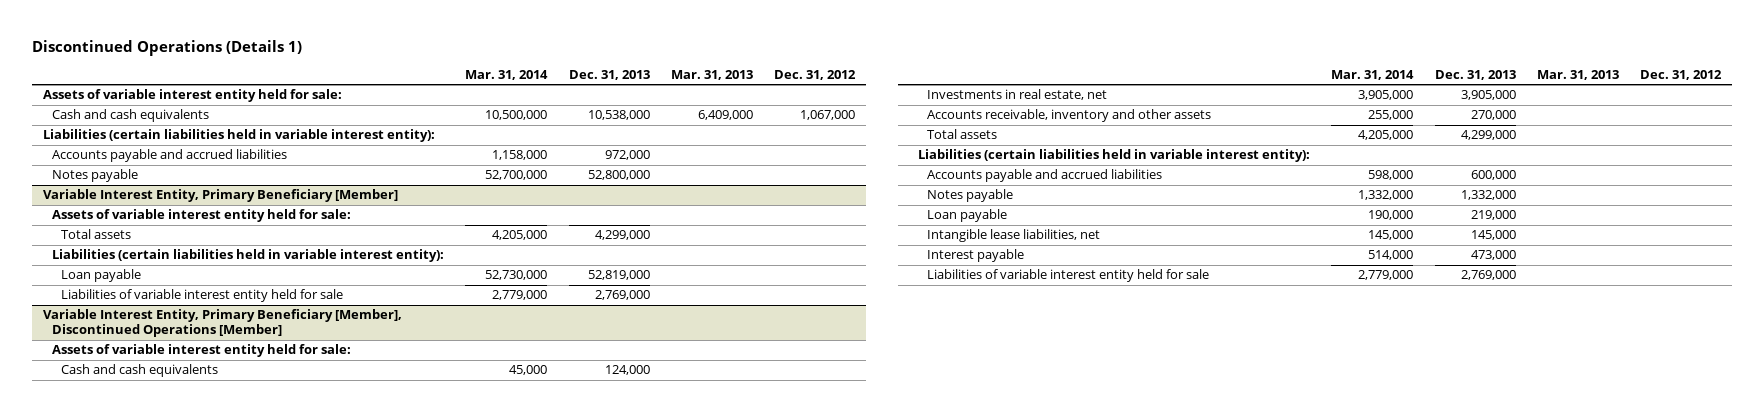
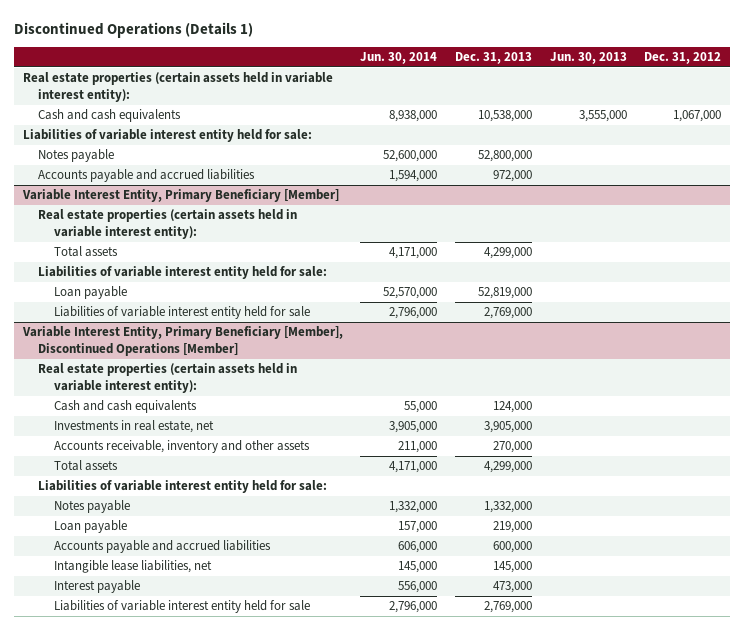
[465,69,549,80] Mar. 31, 2014 -> none
[670,69,753,80] Mar. 31, 2013 -> none
none -> [360,52,438,65] Jun. 30, 2014
none -> [549,52,627,65] Jun. 30, 2013
[42,89,342,103] Assets of variable interest entity held for sale: -> none
none -> [22,72,333,102] Real estate properties (certain assets held in variable interest entity):
[42,129,435,143] Liabilities (certain liabilities held in variable interest entity): -> [22,129,312,143] Liabilities of variable interest entity held for sale:
[51,149,287,163] Accounts payable and accrued liabilities -> [38,169,256,183] Accounts payable and accrued liabilities
[51,209,351,223] Assets of variable interest entity held for sale: -> none
none -> [38,209,298,239] Real estate properties (certain assets held in variable interest entity):
[51,249,444,263] Liabilities (certain liabilities held in variable interest entity): -> [38,266,328,280] Liabilities of variable interest entity held for sale:
[51,344,351,358] Assets of variable interest entity held for sale: -> none
none -> [38,363,298,393] Real estate properties (certain assets held in variable interest entity):
[917,149,1310,163] Liabilities (certain liabilities held in variable interest entity): -> [38,480,328,494] Liabilities of variable interest entity held for sale:
[926,169,1162,183] Accounts payable and accrued liabilities -> [53,540,271,554] Accounts payable and accrued liabilities

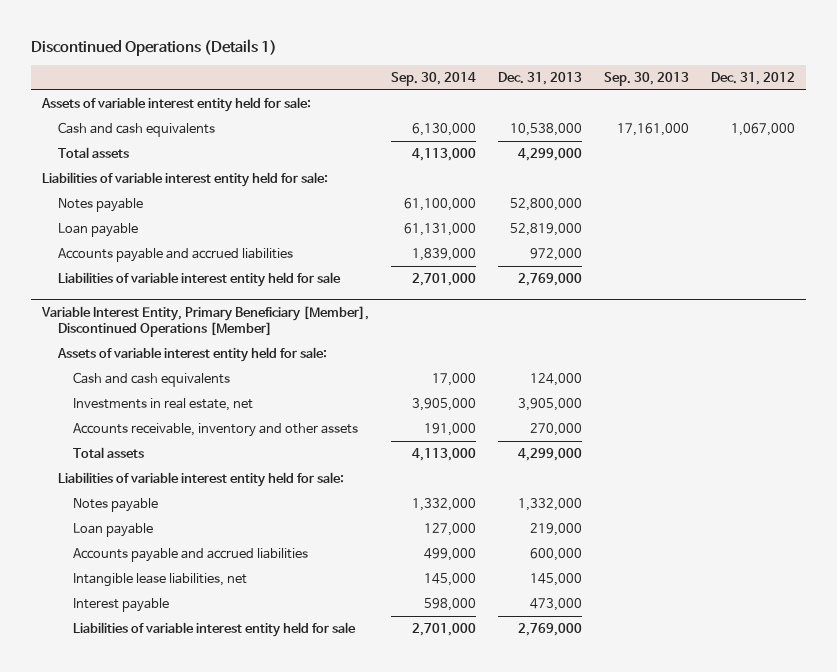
[360,52,438,65] Jun. 30, 2014 -> none
[549,52,627,65] Jun. 30, 2013 -> none
none -> [391,72,477,87] Sep. 30, 2014
none -> [604,72,690,87] Sep. 30, 2013
[22,72,333,102] Real estate properties (certain assets held in variable interest entity): -> [41,97,312,113] Assets of variable interest entity held for sale:
[22,129,312,143] Liabilities of variable interest entity held for sale: -> none
[21,189,339,203] Variable Interest Entity, Primary Beneficiary [Member] -> none
[38,209,298,239] Real estate properties (certain assets held in variable interest entity): -> none
[38,149,115,163] Notes payable -> [57,198,143,213] Notes payable
[38,169,256,183] Accounts payable and accrued liabilities -> [57,248,293,263] Accounts payable and accrued liabilities
[38,363,298,393] Real estate properties (certain assets held in variable interest entity): -> [56,347,327,363] Assets of variable interest entity held for sale:

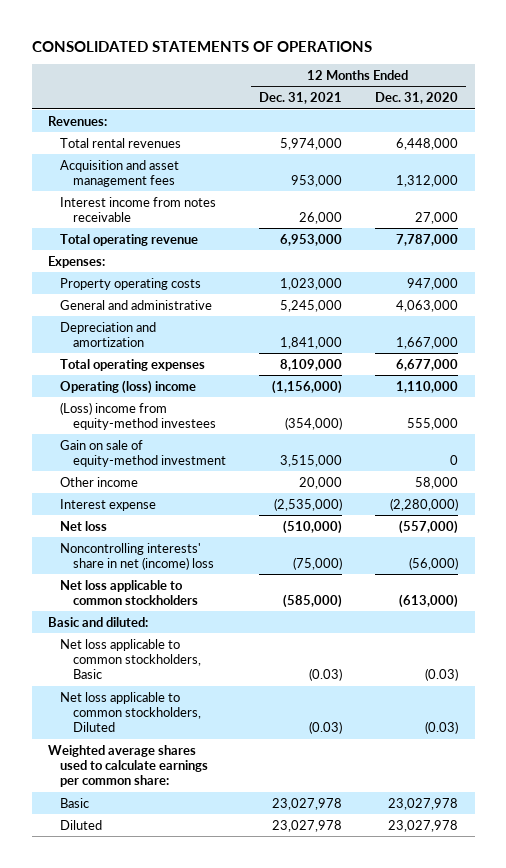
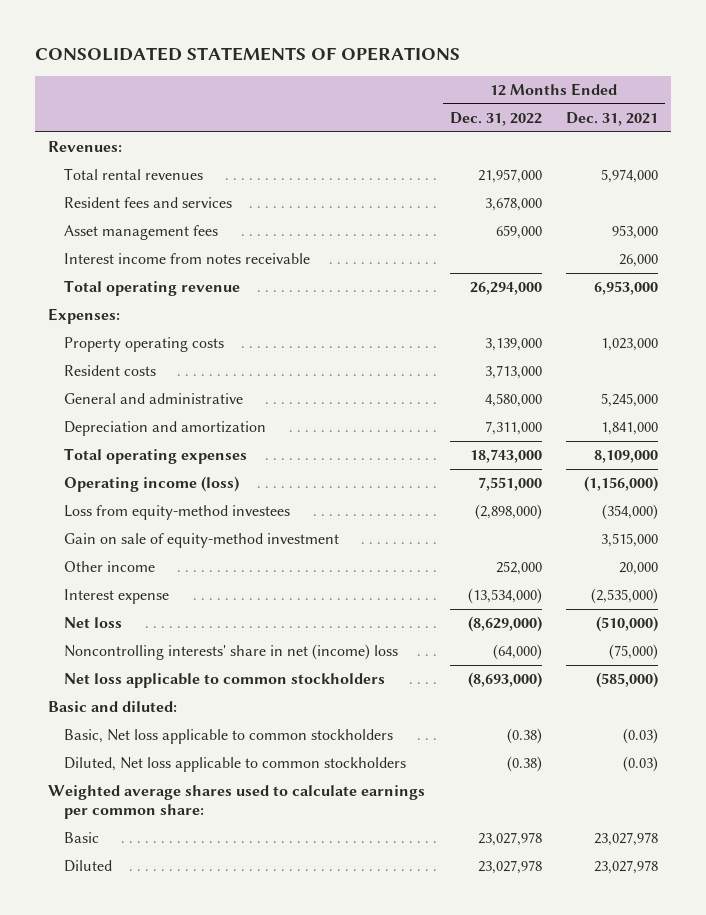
[374,92,458,105] Dec. 31, 2020 -> none
none -> [449,111,542,126] Dec. 31, 2022
none -> [64,197,233,209] Resident fees and services
[60,159,180,187] Acquisition and asset management fees -> [64,225,219,241] Asset management fees
none -> [64,365,157,377] Resident costs
[60,379,197,394] Operating (loss) income -> [64,476,240,493] Operating income (loss)
[60,401,216,430] (Loss) income from equity-method investees -> [64,505,291,521] Loss from equity-method investees
[60,638,201,680] Net loss applicable to common stockholders, Basic -> [64,729,394,745] Basic, Net loss applicable to common stockholders
[60,691,201,733] Net loss applicable to common stockholders, Diluted -> [64,757,407,773] Diluted, Net loss applicable to common stockholders

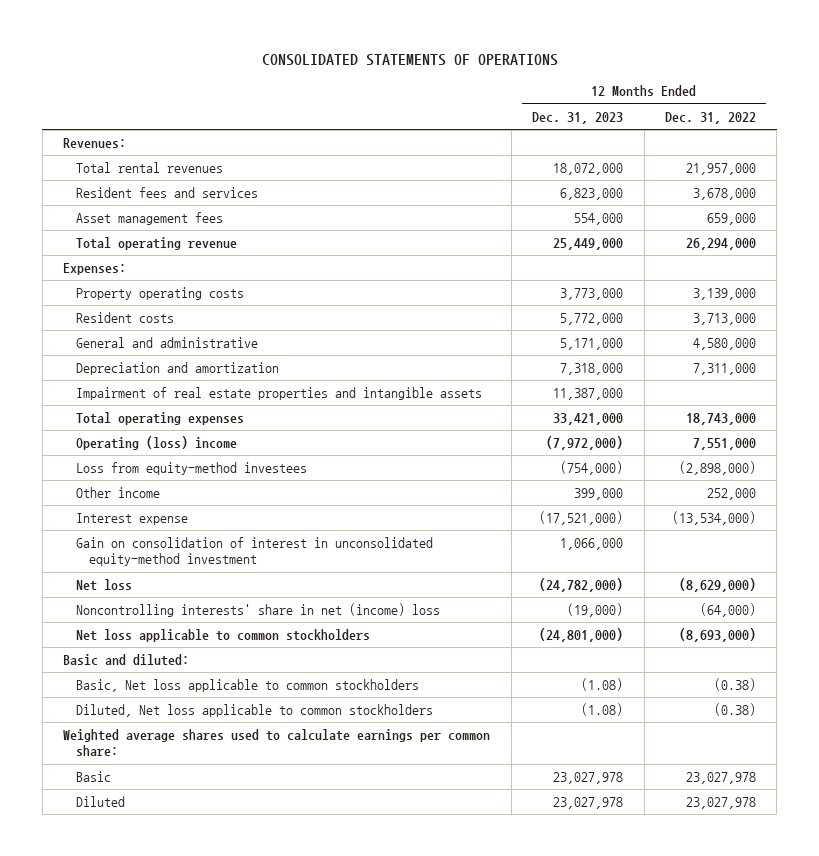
[566,111,659,126] Dec. 31, 2021 -> none
none -> [532,111,624,124] Dec. 31, 2023
[64,253,311,265] Interest income from notes receivable -> none
none -> [76,387,483,401] Impairment of real estate properties and intangible assets
[64,476,240,493] Operating income (loss) -> [76,436,238,451] Operating (loss) income
[64,533,340,549] Gain on sale of equity-method investment -> none
none -> [76,537,434,567] Gain on consolidation of interest in unconsolidated equity-method investment

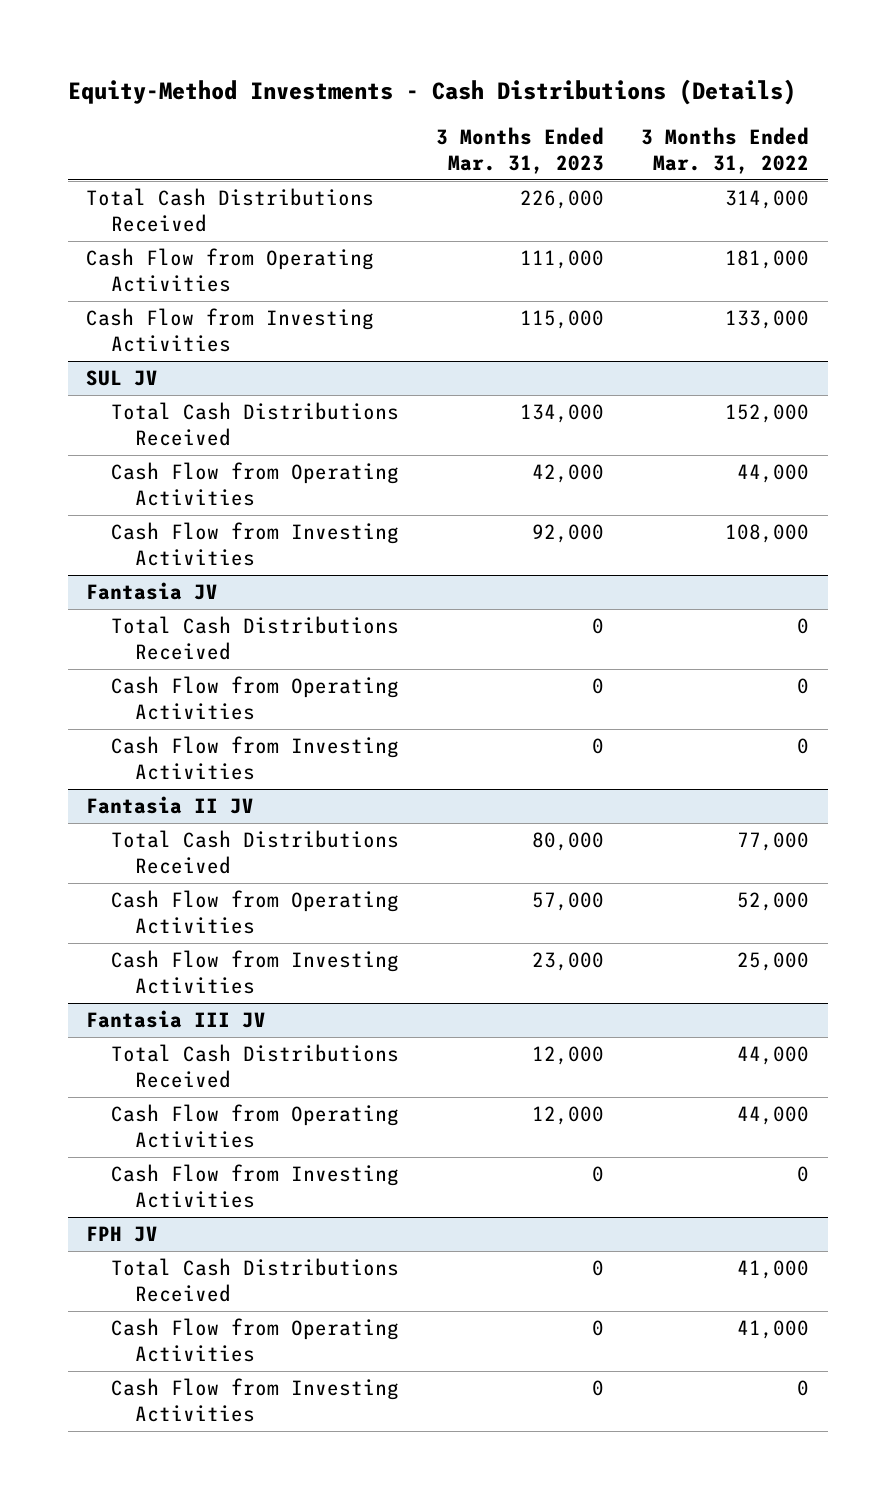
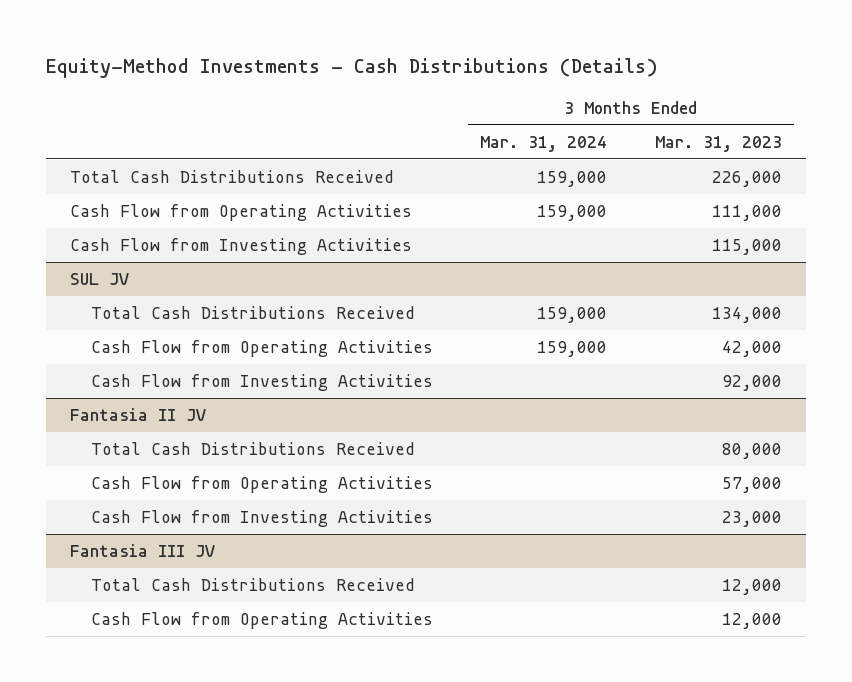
[641,126,810,174] 3 Months Ended Mar. 31, 2022 -> none
none -> [480,135,608,152] Mar. 31, 2024
[86,582,219,601] Fantasia JV -> none
[110,616,399,661] Total Cash Distributions Received -> none
[110,676,399,721] Cash Flow from Operating Activities -> none
[110,736,399,781] Cash Flow from Investing Activities -> none
[110,1164,399,1209] Cash Flow from Investing Activities -> none
[86,1226,159,1243] FPH JV -> none
[110,1258,399,1303] Total Cash Distributions Received -> none
[110,1318,399,1363] Cash Flow from Operating Activities -> none
[110,1378,399,1423] Cash Flow from Investing Activities -> none

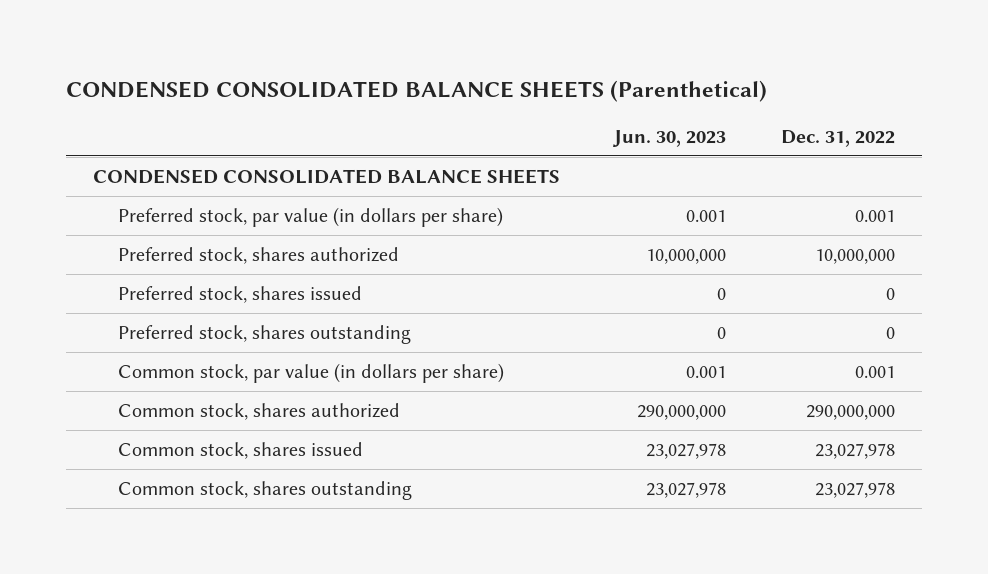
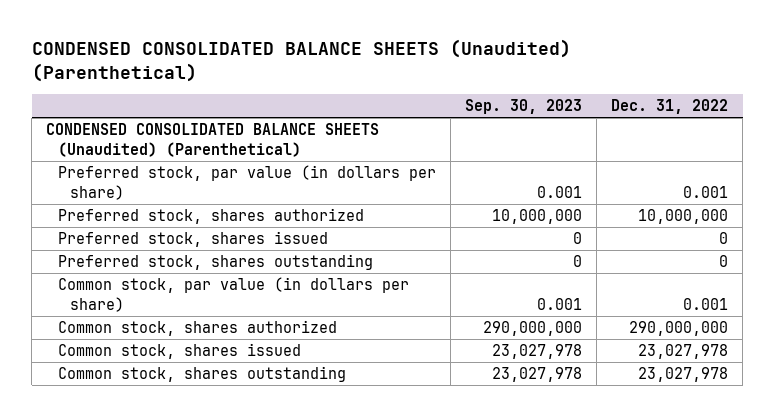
[65,80,767,103] CONDENSED CONSOLIDATED BALANCE SHEETS (Parenthetical) -> [31,39,571,83] CONDENSED CONSOLIDATED BALANCE SHEETS (Unaudited) (Parenthetical)
[612,130,727,148] Jun. 30, 2023 -> none
none -> [465,99,583,115] Sep. 30, 2023
[92,168,560,184] CONDENSED CONSOLIDATED BALANCE SHEETS -> [46,123,380,157] CONDENSED CONSOLIDATED BALANCE SHEETS (Unaudited) (Parenthetical)

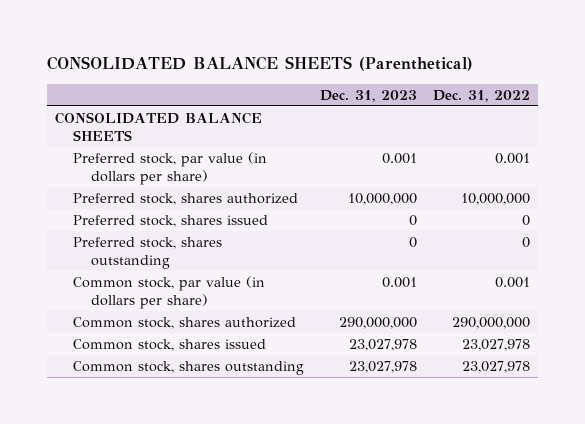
[31,39,571,83] CONDENSED CONSOLIDATED BALANCE SHEETS (Unaudited) (Parenthetical) -> [47,56,474,72] CONSOLIDATED BALANCE SHEETS (Parenthetical)
[465,99,583,115] Sep. 30, 2023 -> none
none -> [319,89,417,102] Dec. 31, 2023
[46,123,380,157] CONDENSED CONSOLIDATED BALANCE SHEETS (Unaudited) (Parenthetical) -> [55,111,263,142] CONSOLIDATED BALANCE SHEETS

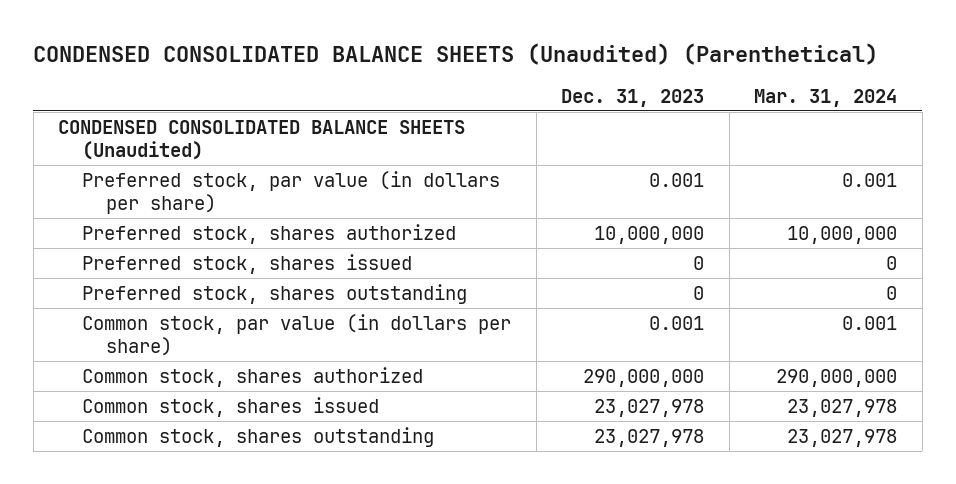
[47,56,474,72] CONSOLIDATED BALANCE SHEETS (Parenthetical) -> [33,43,879,66] CONDENSED CONSOLIDATED BALANCE SHEETS (Unaudited) (Parenthetical)
[432,89,530,102] Dec. 31, 2022 -> none
none -> [754,88,898,107] Mar. 31, 2024
[55,111,263,142] CONSOLIDATED BALANCE SHEETS -> [58,119,466,160] CONDENSED CONSOLIDATED BALANCE SHEETS (Unaudited)

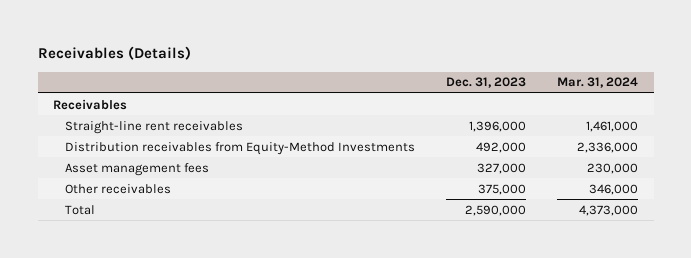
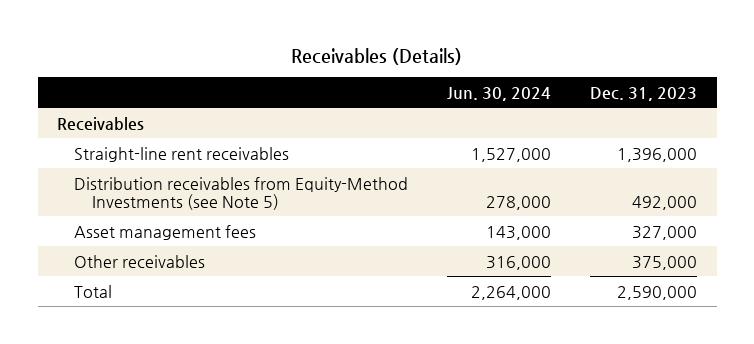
[557,77,639,89] Mar. 31, 2024 -> none
none -> [447,86,552,101] Jun. 30, 2024
[65,141,416,155] Distribution receivables from Equity-Method Investments -> [74,176,409,210] Distribution receivables from Equity-Method Investments (see Note 5)

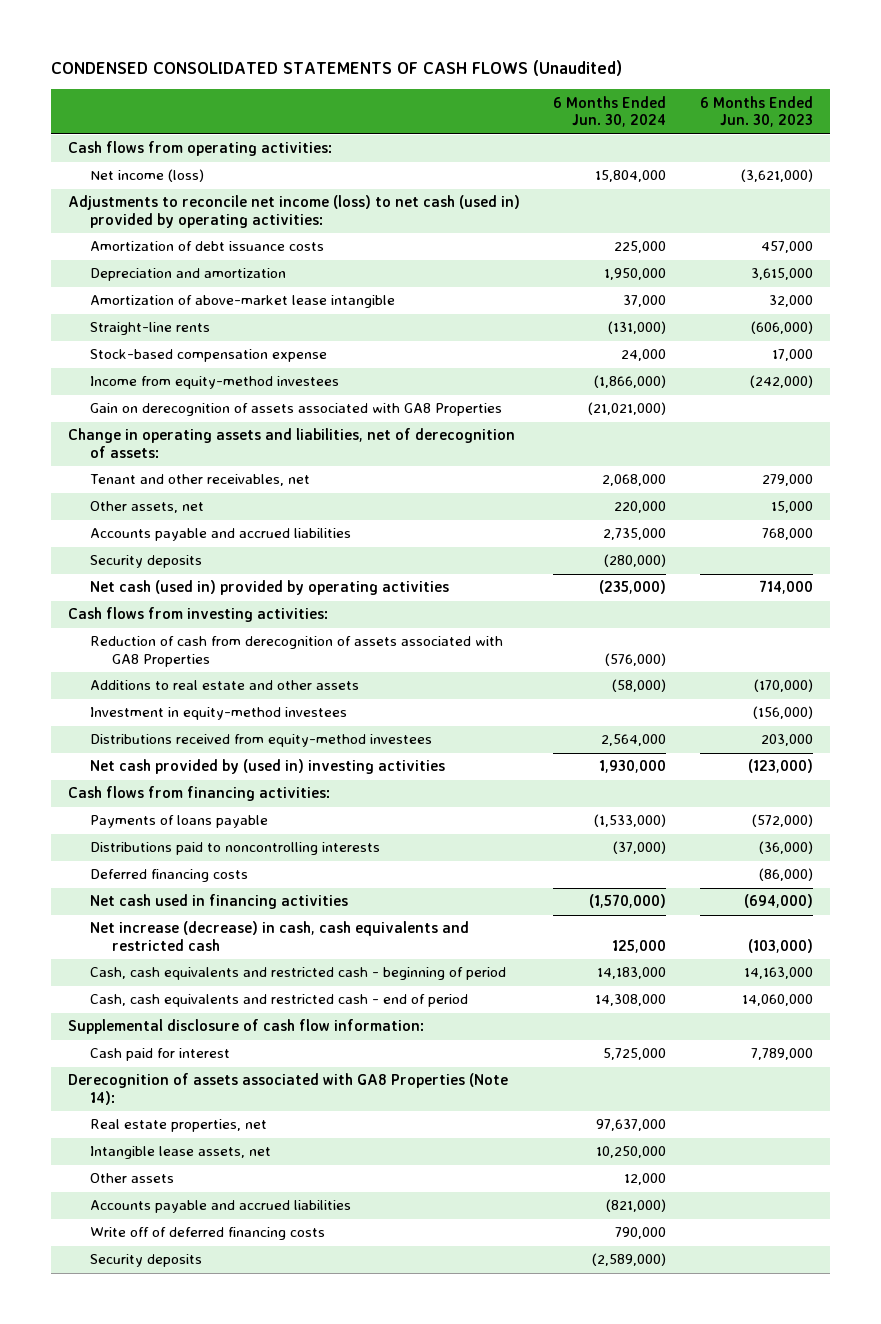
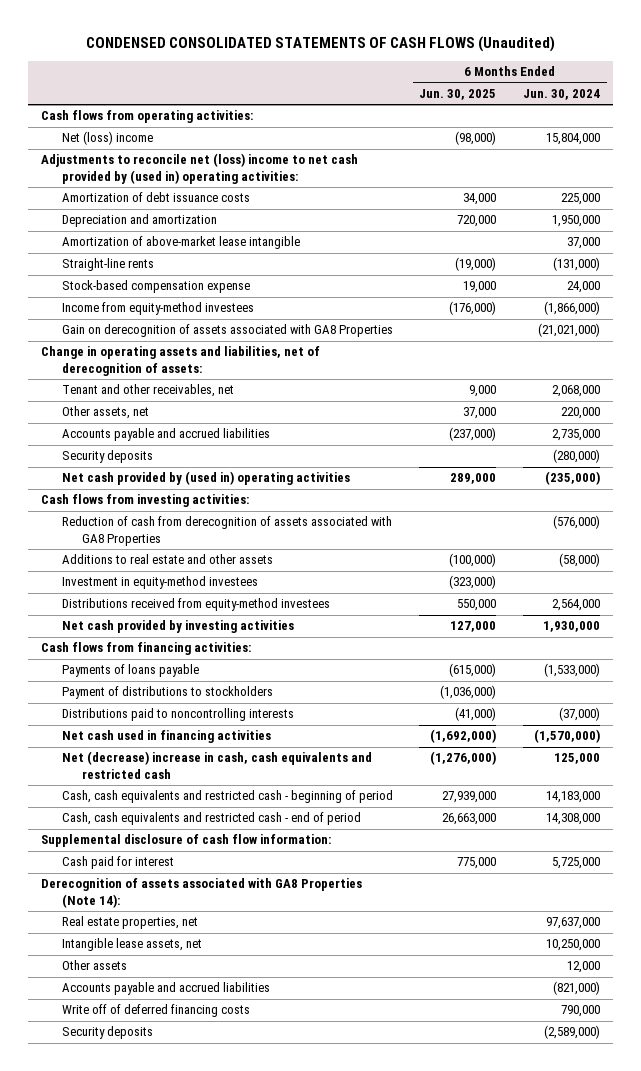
[699,95,813,128] 6 Months Ended Jun. 30, 2023 -> none
none -> [419,88,497,100] Jun. 30, 2025
[90,169,205,183] Net income (loss) -> [61,131,153,146] Net (loss) income
[67,195,520,229] Adjustments to reconcile net income (loss) to net cash (used in) provided by operating activities: -> [41,153,359,184] Adjustments to reconcile net (loss) income to net cash provided by (used in) operating activities:
[90,580,450,596] Net cash (used in) provided by operating activities -> [61,471,350,486] Net cash provided by (used in) operating activities
[90,759,446,775] Net cash provided by (used in) investing activities -> [61,620,294,634] Net cash provided by investing activities
none -> [61,686,273,700] Payment of distributions to stockholders
[90,869,249,883] Deferred financing costs -> none
[90,921,470,952] Net increase (decrease) in cash, cash equivalents and restricted cash -> [61,751,372,779] Net (decrease) increase in cash, cash equivalents and restricted cash

